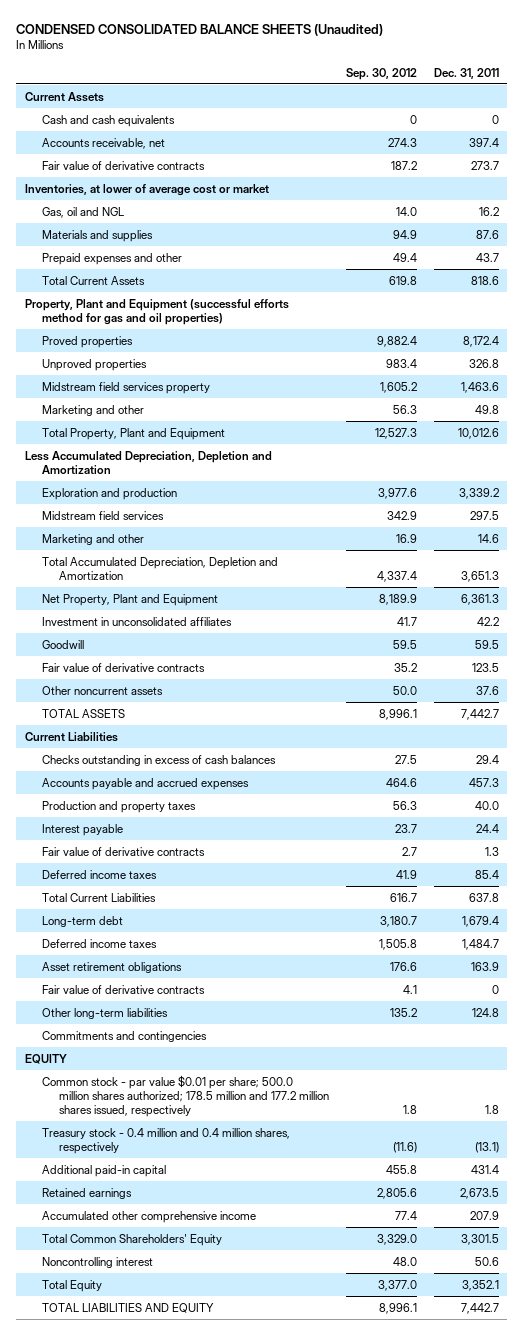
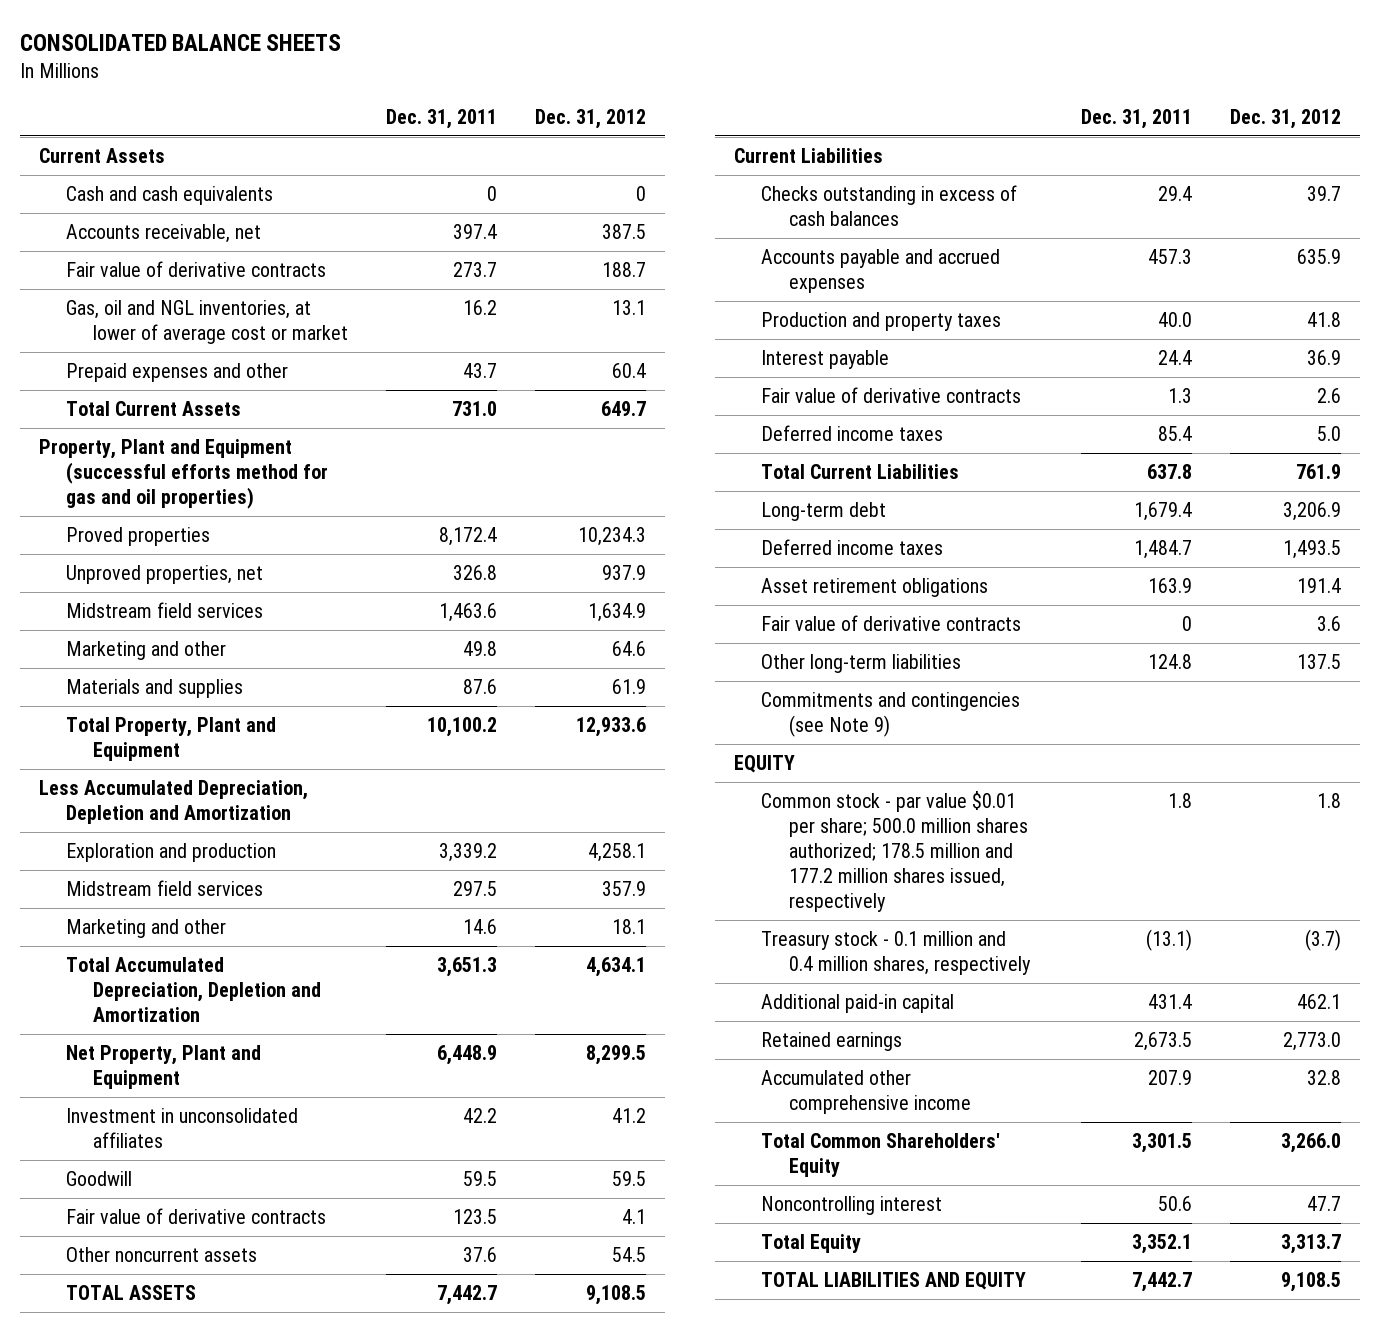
[16,24,384,37] CONDENSED CONSOLIDATED BALANCE SHEETS (Unaudited) -> [19,33,341,51] CONSOLIDATED BALANCE SHEETS
[345,67,417,80] Sep. 30, 2012 -> none
none -> [535,108,647,129] Dec. 31, 2012
[24,183,269,196] Inventories, at lower of average cost or market -> none
[41,206,124,218] Gas, oil and NGL -> [66,300,349,344] Gas, oil and NGL inventories, at lower of average cost or market
[470,275,499,285] 818.6 -> [452,401,498,417] 731.0
[41,358,147,371] Unproved properties -> [66,565,264,585] Unproved properties, net
[41,381,210,394] Midstream field services property -> [66,602,264,619] Midstream field services
[41,229,153,242] Materials and supplies -> [66,679,244,699] Materials and supplies
[457,427,499,439] 10,012.6 -> [427,717,498,738] 10,100.2
[460,593,499,605] 6,361.3 -> [437,1045,498,1066] 6,448.9
[41,1030,207,1042] Commitments and contingencies -> [761,692,1021,737] Commitments and contingencies (see Note 9)
[41,1127,290,1154] Treasury stock - 0.4 million and 0.4 million shares, respectively -> [761,931,1031,975] Treasury stock - 0.1 million and 0.4 million shares, respectively

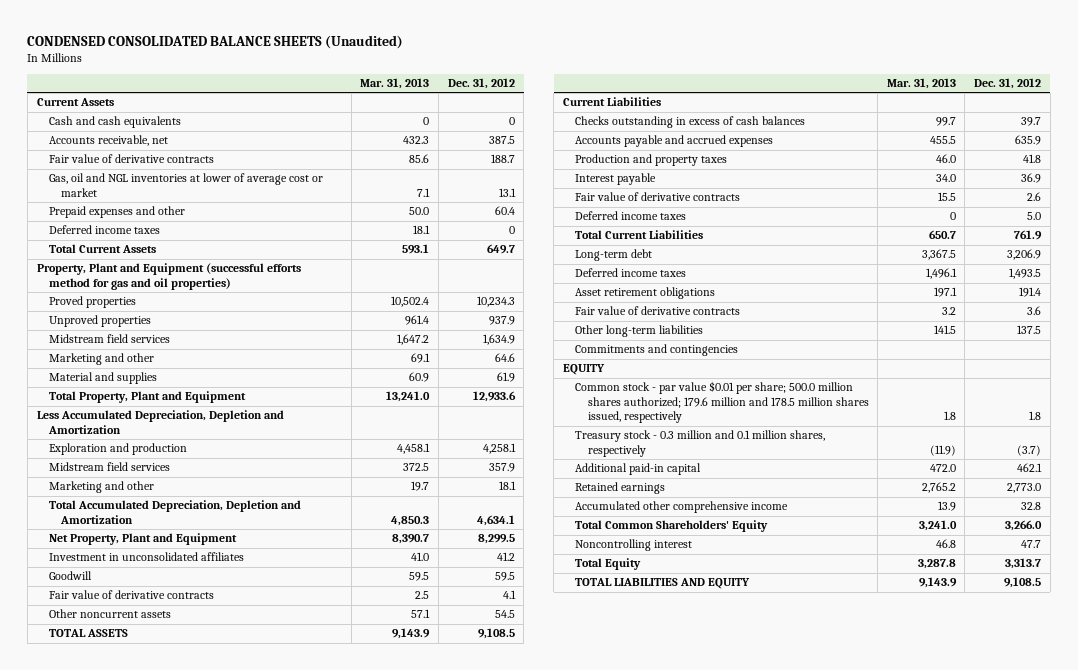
[19,33,341,51] CONSOLIDATED BALANCE SHEETS -> [27,34,404,49] CONDENSED CONSOLIDATED BALANCE SHEETS (Unaudited)
[386,108,498,129] Dec. 31, 2011 -> none
none -> [360,78,430,90] Mar. 31, 2013
[66,300,349,344] Gas, oil and NGL inventories, at lower of average cost or market -> [48,173,323,197] Gas, oil and NGL inventories at lower of average cost or market
none -> [48,225,160,235] Deferred income taxes
[66,565,264,585] Unproved properties, net -> [48,315,151,328] Unproved properties
[66,679,244,699] Materials and supplies -> [48,372,157,385] Material and supplies
[761,692,1021,737] Commitments and contingencies (see Note 9) -> [575,344,739,357] Commitments and contingencies
[761,791,1028,912] Common stock - par value $0.01 per share; 500.0 million shares authorized; 178.5 million and 177.2 million shares issued, respectively -> [575,381,869,424] Common stock - par value $0.01 per share; 500.0 million shares authorized; 179.6 million and 178.5 million shares issued, respectively
[761,931,1031,975] Treasury stock - 0.1 million and 0.4 million shares, respectively -> [575,430,826,457] Treasury stock - 0.3 million and 0.1 million shares, respectively

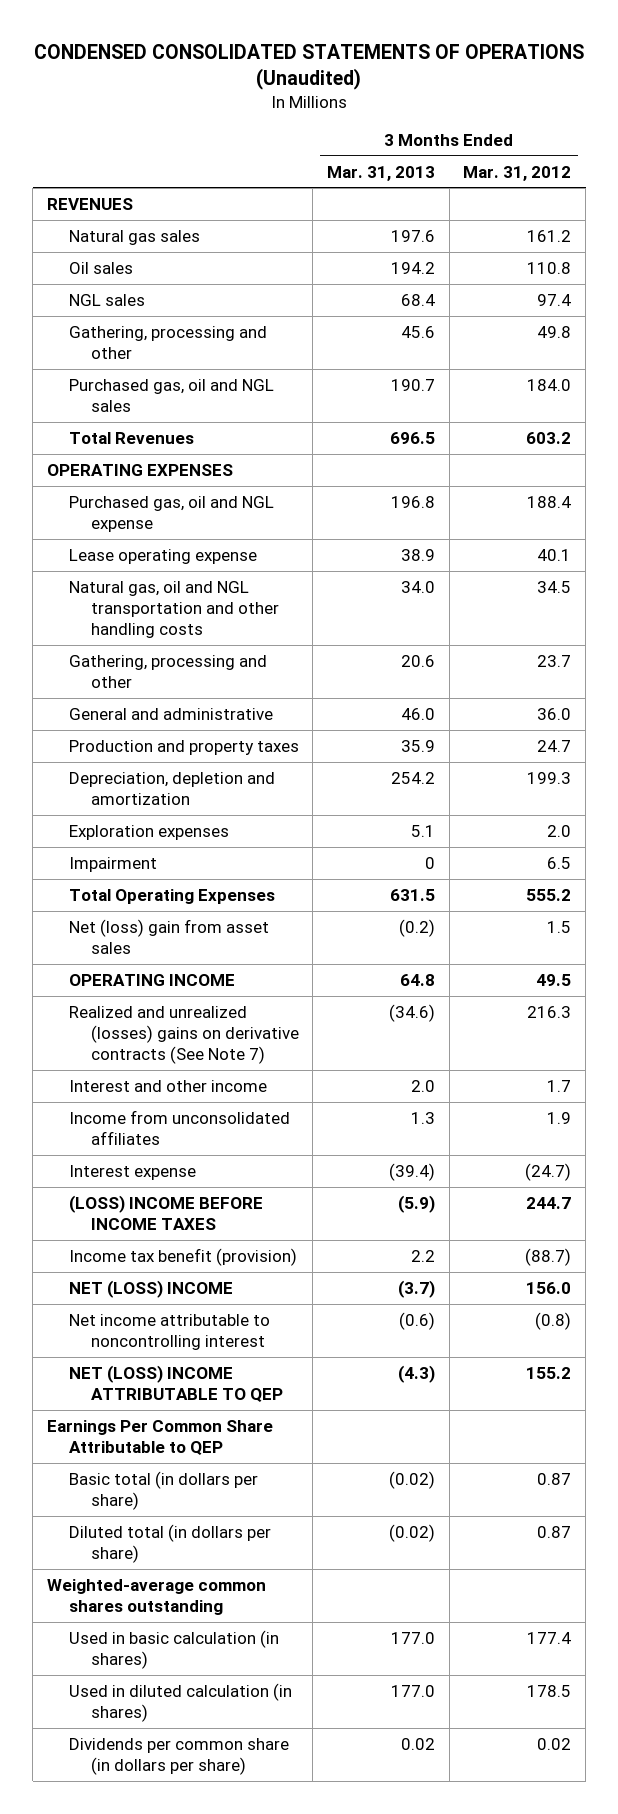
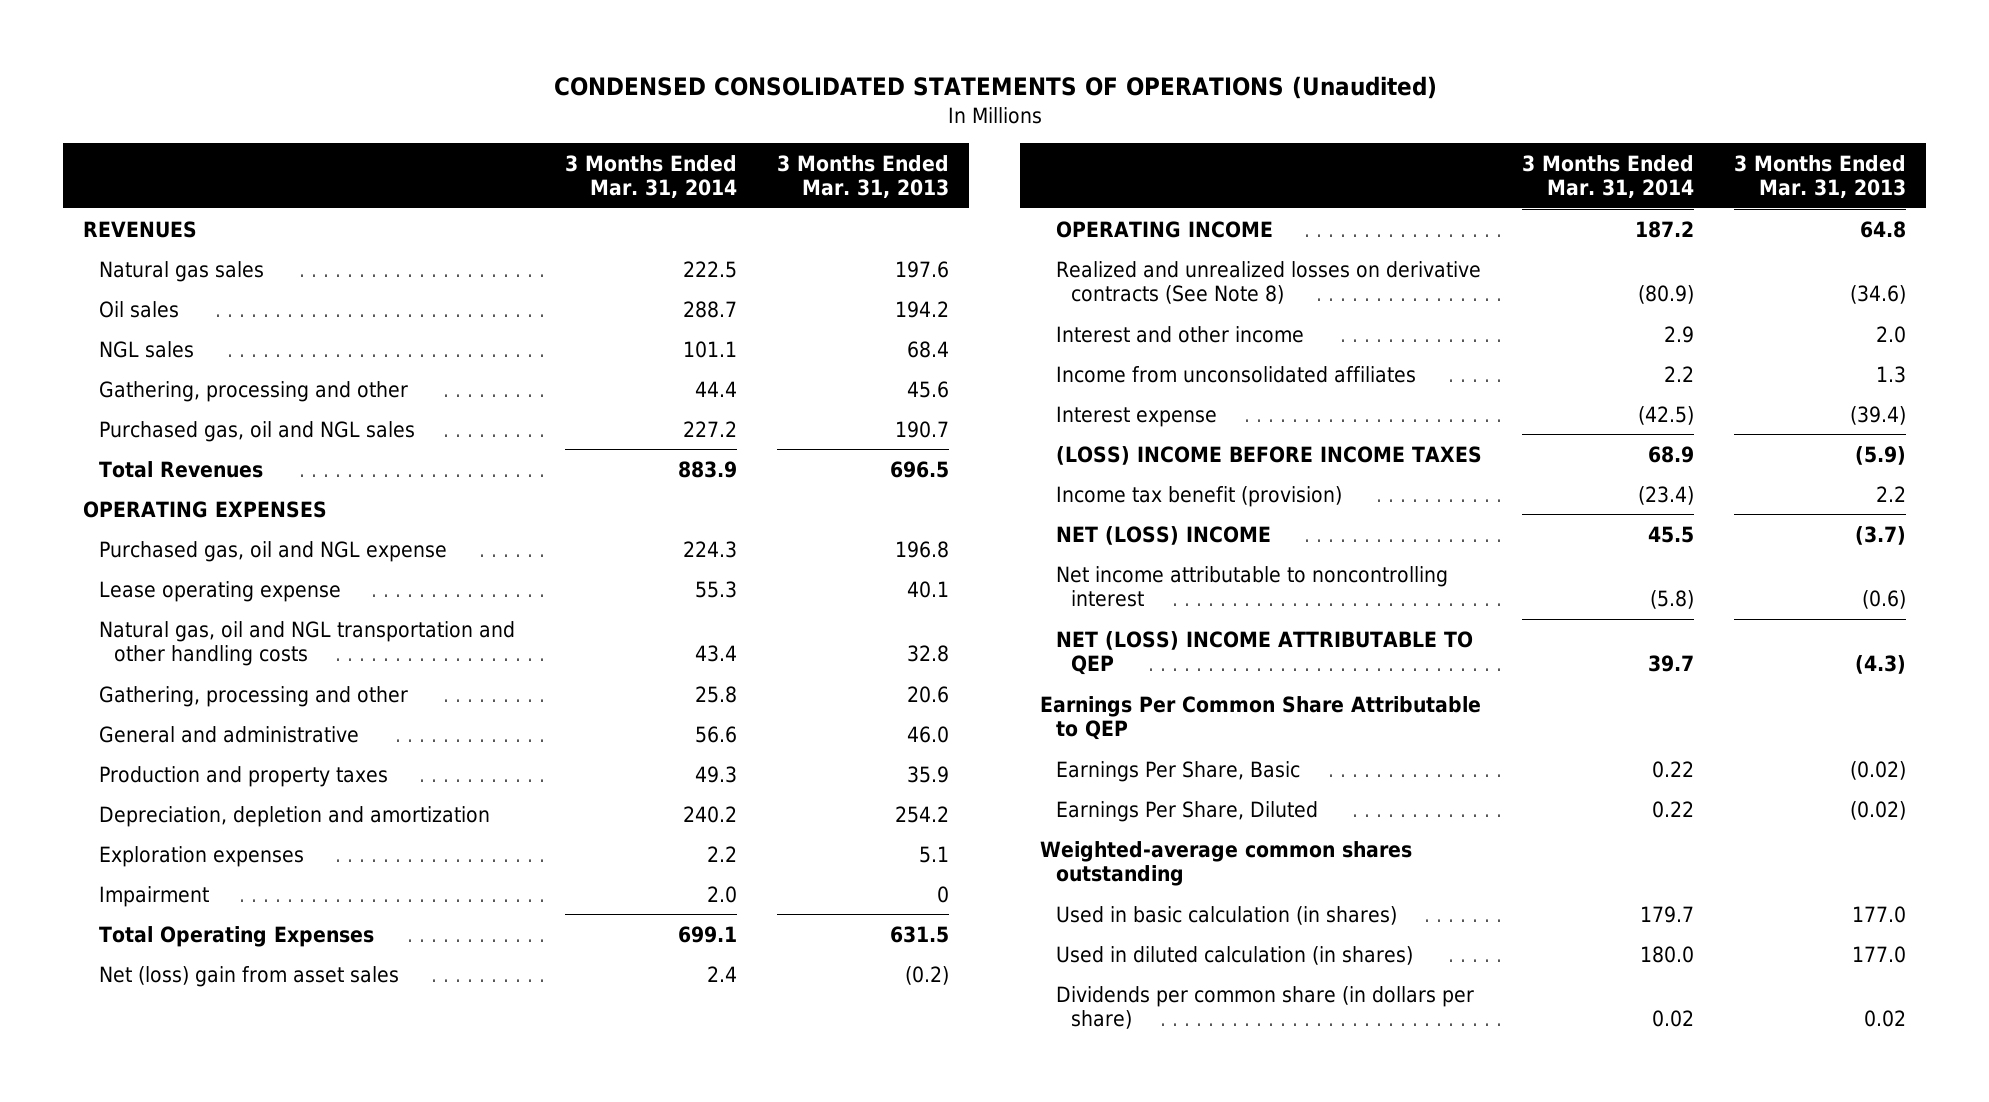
[463,165,572,181] Mar. 31, 2012 -> none
none -> [564,154,737,199] 3 Months Ended Mar. 31, 2014
[401,548,436,561] 38.9 -> [906,580,949,598] 40.1
[401,580,436,593] 34.0 -> [906,645,949,663] 32.8
[68,1005,299,1065] Realized and unrealized (losses) gains on derivative contracts (See Note 7) -> [1055,260,1481,305] Realized and unrealized losses on derivative contracts (See Note 8)
[68,1470,258,1511] Basic total (in dollars per share) -> [1055,760,1300,782] Earnings Per Share, Basic
[68,1523,271,1564] Diluted total (in dollars per share) -> [1055,800,1318,822] Earnings Per Share, Diluted

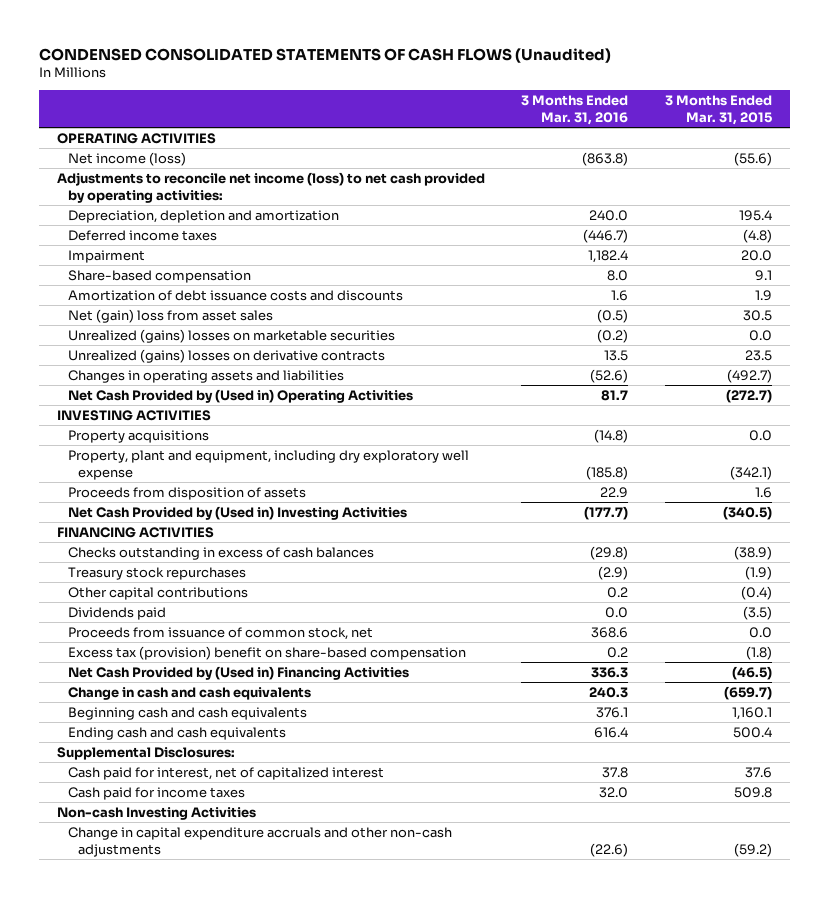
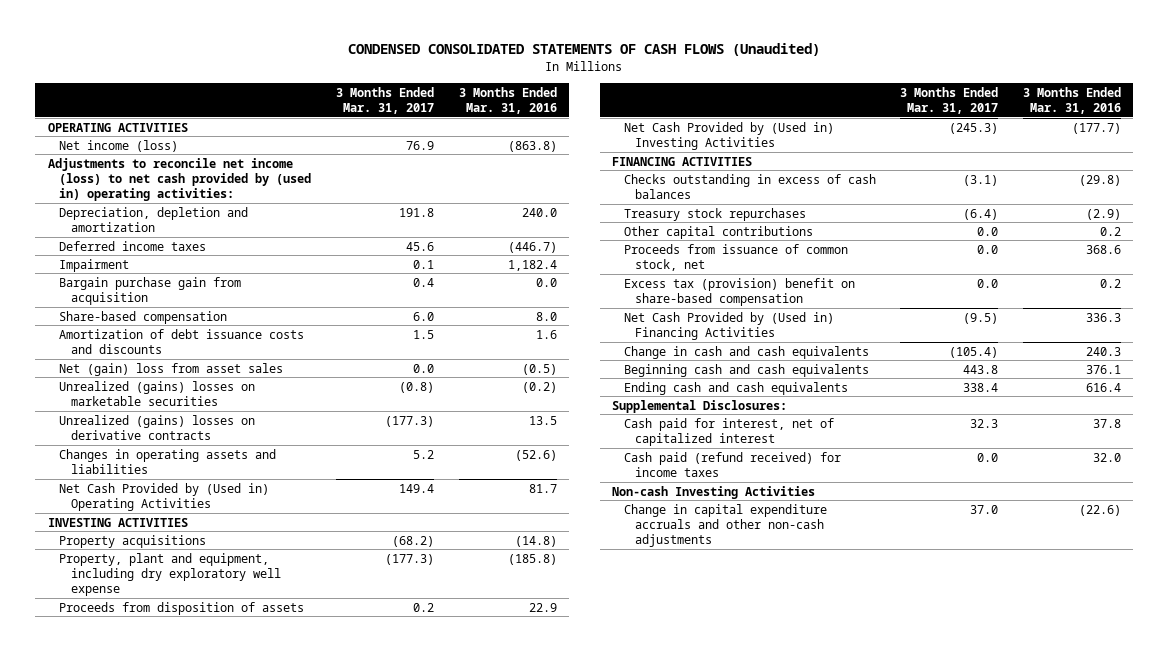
[664,95,772,125] 3 Months Ended Mar. 31, 2015 -> none
none -> [336,86,435,114] 3 Months Ended Mar. 31, 2017
[57,171,486,203] Adjustments to reconcile net income (loss) to net cash provided by operating activities: -> [47,157,312,202] Adjustments to reconcile net income (loss) to net cash provided by (used in) operating activities:
none -> [59,276,242,305] Bargain purchase gain from acquisition
[67,606,166,620] Dividends paid -> none
[67,786,245,800] Cash paid for income taxes -> [623,451,841,477] Cash paid (refund received) for income taxes

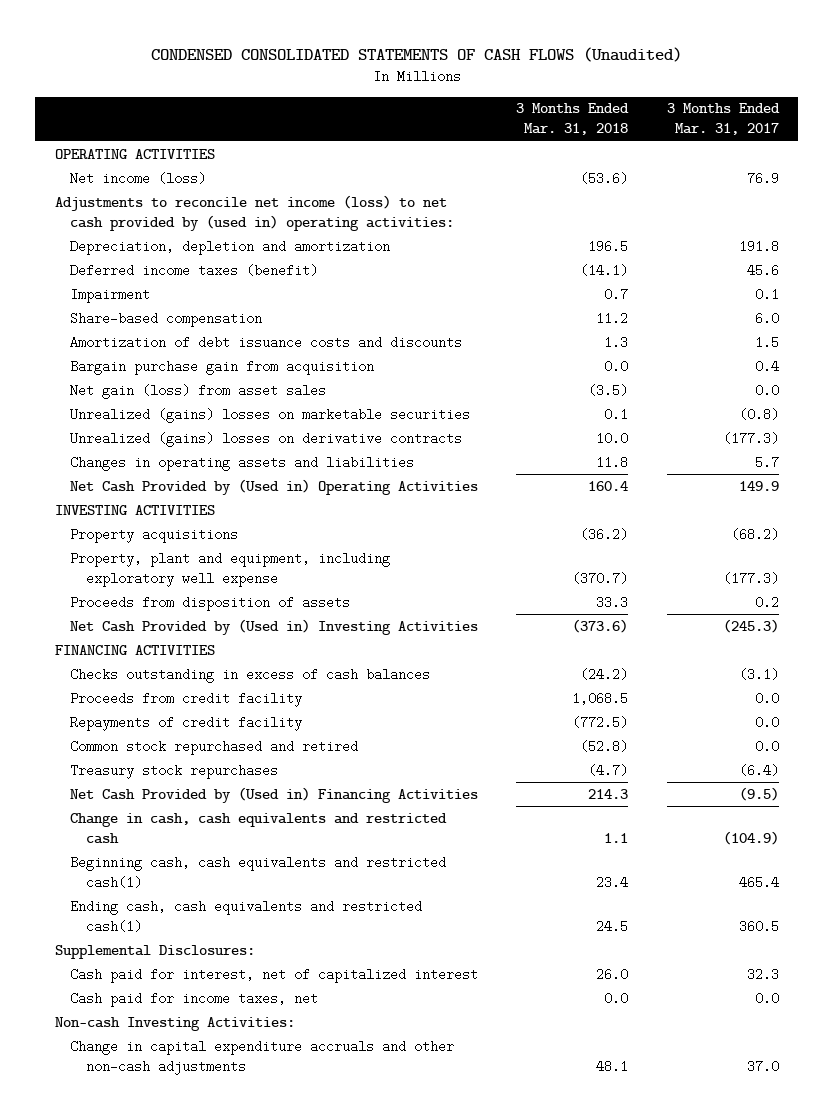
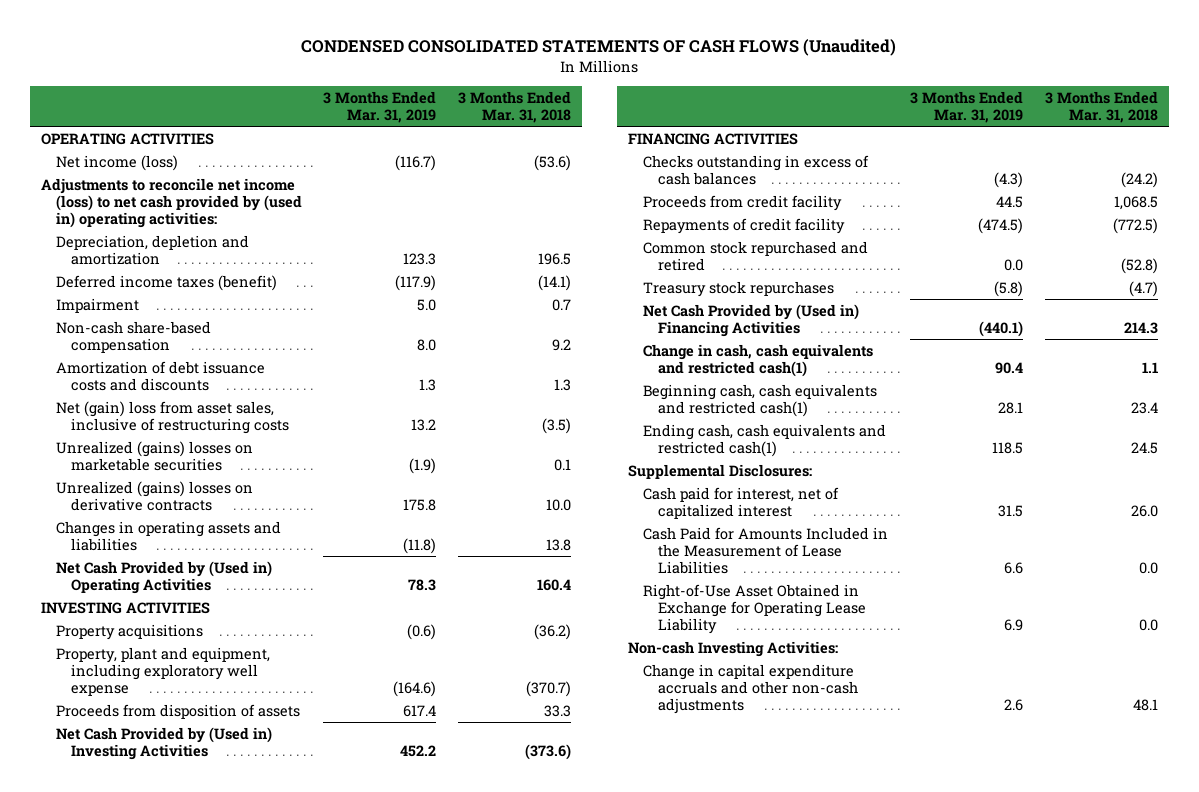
[666,103,780,136] 3 Months Ended Mar. 31, 2017 -> none
none -> [323,90,437,123] 3 Months Ended Mar. 31, 2019
[70,311,263,327] Share-based compensation -> [55,320,211,353] Non-cash share-based compensation
[596,311,629,325] 11.2 -> [551,338,571,351] 9.2
[70,359,375,375] Bargain purchase gain from acquisition -> none
[70,383,327,399] Net gain (loss) from asset sales -> [55,400,289,434] Net (gain) loss from asset sales, inclusive of restructuring costs
[596,455,629,469] 11.8 -> [545,538,571,551] 13.8
[70,812,448,844] Change in cash, cash equivalents and restricted cash -> [642,343,873,377] Change in cash, cash equivalents and restricted cash(1)
[70,991,319,1007] Cash paid for income taxes, net -> none
none -> [642,526,888,574] Cash Paid for Amounts Included in the Measurement of Lease Liabilities
none -> [642,583,866,634] Right-of-Use Asset Obtained in Exchange for Operating Lease Liability

